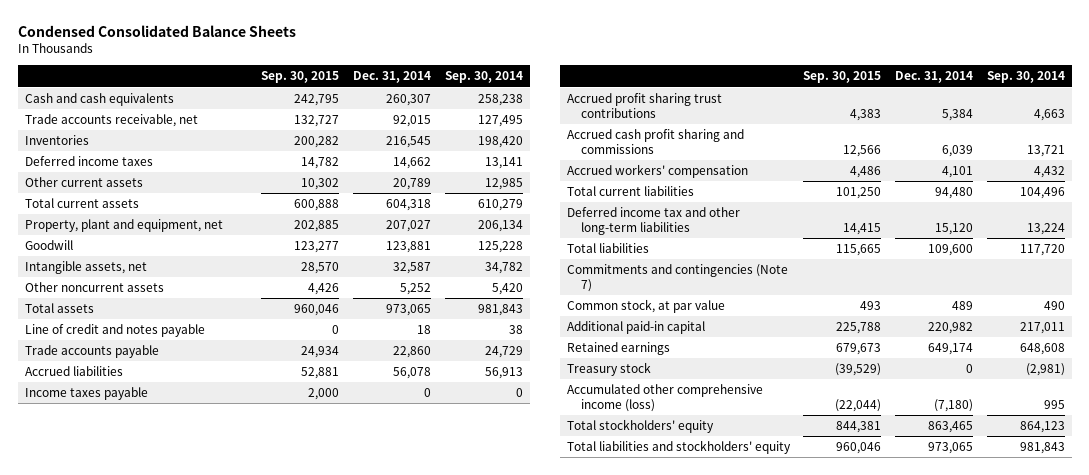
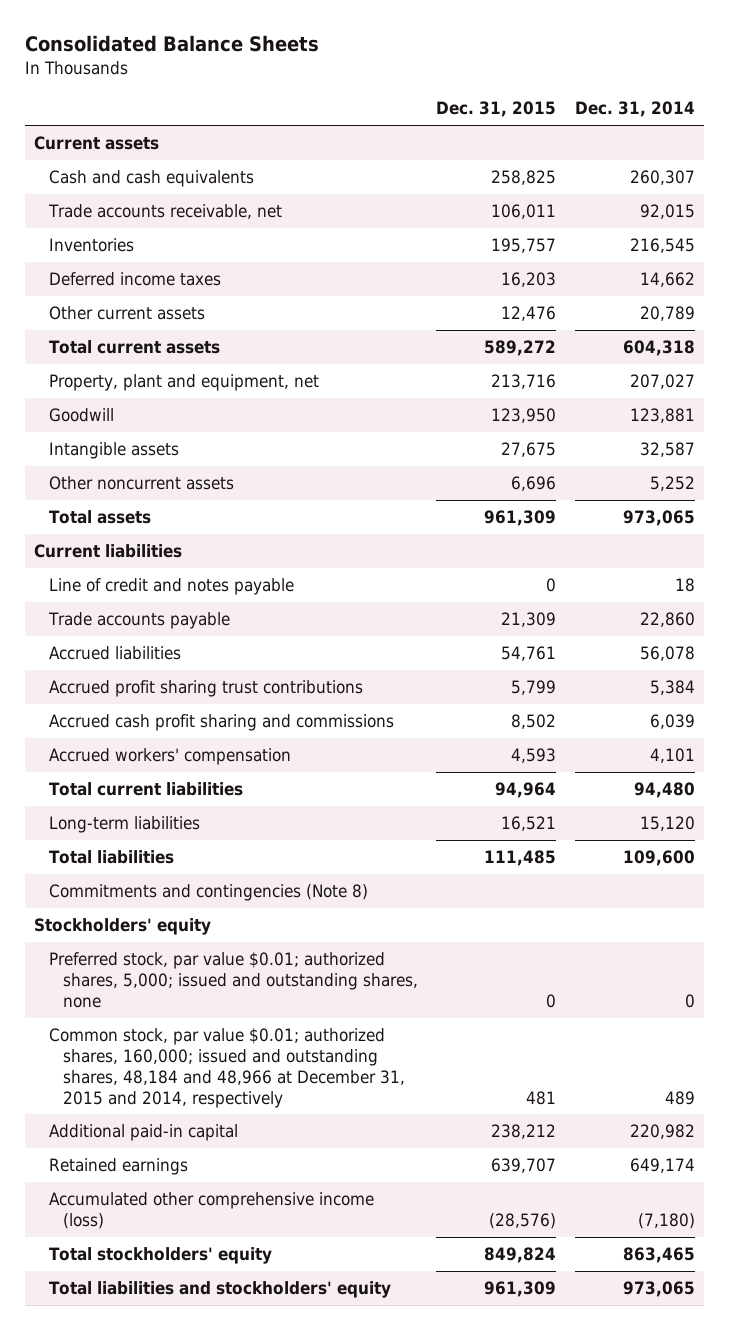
[17,24,296,37] Condensed Consolidated Balance Sheets -> [25,35,320,53] Consolidated Balance Sheets
[261,71,340,84] Sep. 30, 2015 -> none
[444,71,523,84] Sep. 30, 2014 -> none
none -> [436,101,557,118] Dec. 31, 2015
none -> [34,136,160,151] Current assets
[24,261,147,275] Intangible assets, net -> [48,442,179,460] Intangible assets
none -> [34,544,183,559] Current liabilities
[24,387,148,401] Income taxes payable -> none
[566,207,740,235] Deferred income tax and other long-term liabilities -> [48,816,200,834] Long-term liabilities
[566,264,788,292] Commitments and contingencies (Note 7) -> [48,884,368,902] Commitments and contingencies (Note 8)
none -> [34,918,212,936] Stockholders' equity
none -> [48,952,419,1008] Preferred stock, par value $0.01; authorized shares, 5,000; issued and outstanding shares, none
[566,299,725,314] Common stock, at par value -> [48,1028,406,1108] Common stock, par value $0.01; authorized shares, 160,000; issued and outstanding shares, 48,184 and 48,966 at December 31, 2015 and 2014, respectively
[566,362,651,377] Treasury stock -> none

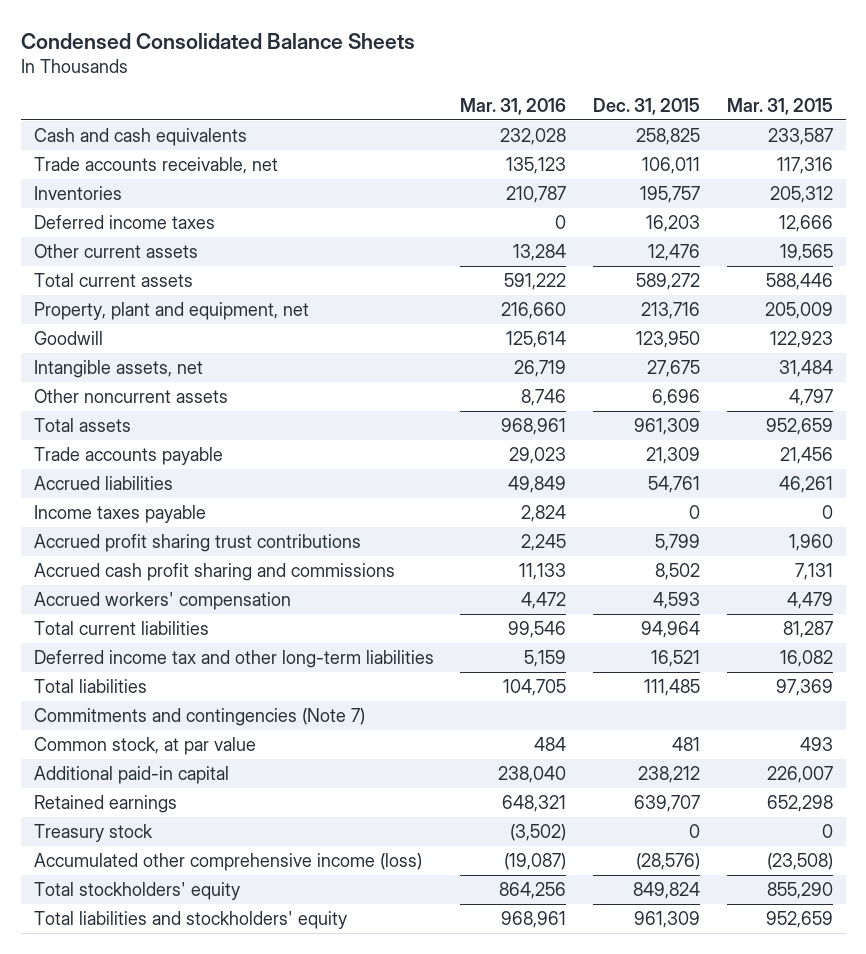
[25,35,320,53] Consolidated Balance Sheets -> [20,32,415,49] Condensed Consolidated Balance Sheets
[574,101,695,118] Dec. 31, 2014 -> none
none -> [460,97,567,115] Mar. 31, 2016
none -> [726,97,833,115] Mar. 31, 2015
[34,136,160,151] Current assets -> none
[48,442,179,460] Intangible assets -> [33,359,203,378] Intangible assets, net
[34,544,183,559] Current liabilities -> none
[48,578,294,596] Line of credit and notes payable -> none
none -> [33,504,206,523] Income taxes payable
[48,816,200,834] Long-term liabilities -> [33,649,434,668] Deferred income tax and other long-term liabilities
[34,918,212,936] Stockholders' equity -> none
[48,952,419,1008] Preferred stock, par value $0.01; authorized shares, 5,000; issued and outstanding shares, none -> none
[48,884,368,902] Commitments and contingencies (Note 8) -> [33,707,365,726] Commitments and contingencies (Note 7)
[48,1028,406,1108] Common stock, par value $0.01; authorized shares, 160,000; issued and outstanding shares, 48,184 and 48,966 at December 31, 2015 and 2014, respectively -> [33,736,256,755] Common stock, at par value
none -> [33,823,153,842] Treasury stock

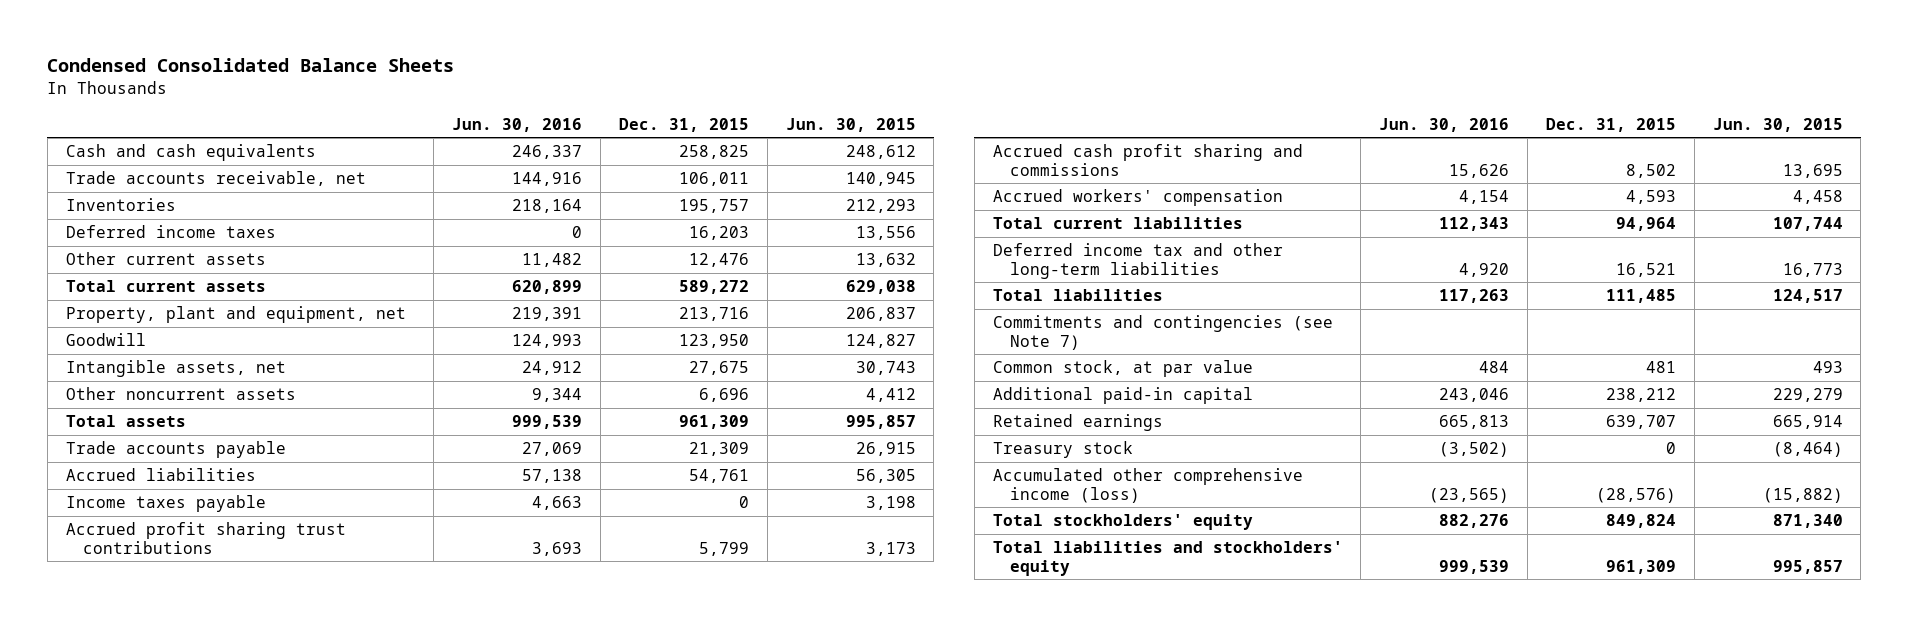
[460,97,567,115] Mar. 31, 2016 -> none
[726,97,833,115] Mar. 31, 2015 -> none
none -> [452,117,583,132] Jun. 30, 2016
none -> [785,117,916,132] Jun. 30, 2015
[33,707,365,726] Commitments and contingencies (Note 7) -> [992,315,1333,350] Commitments and contingencies (see Note 7)

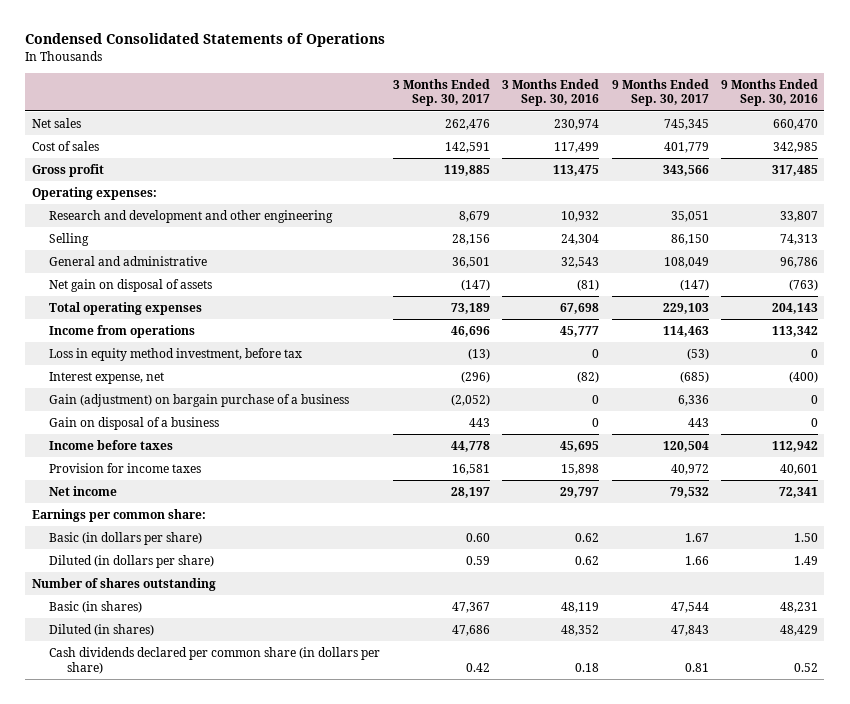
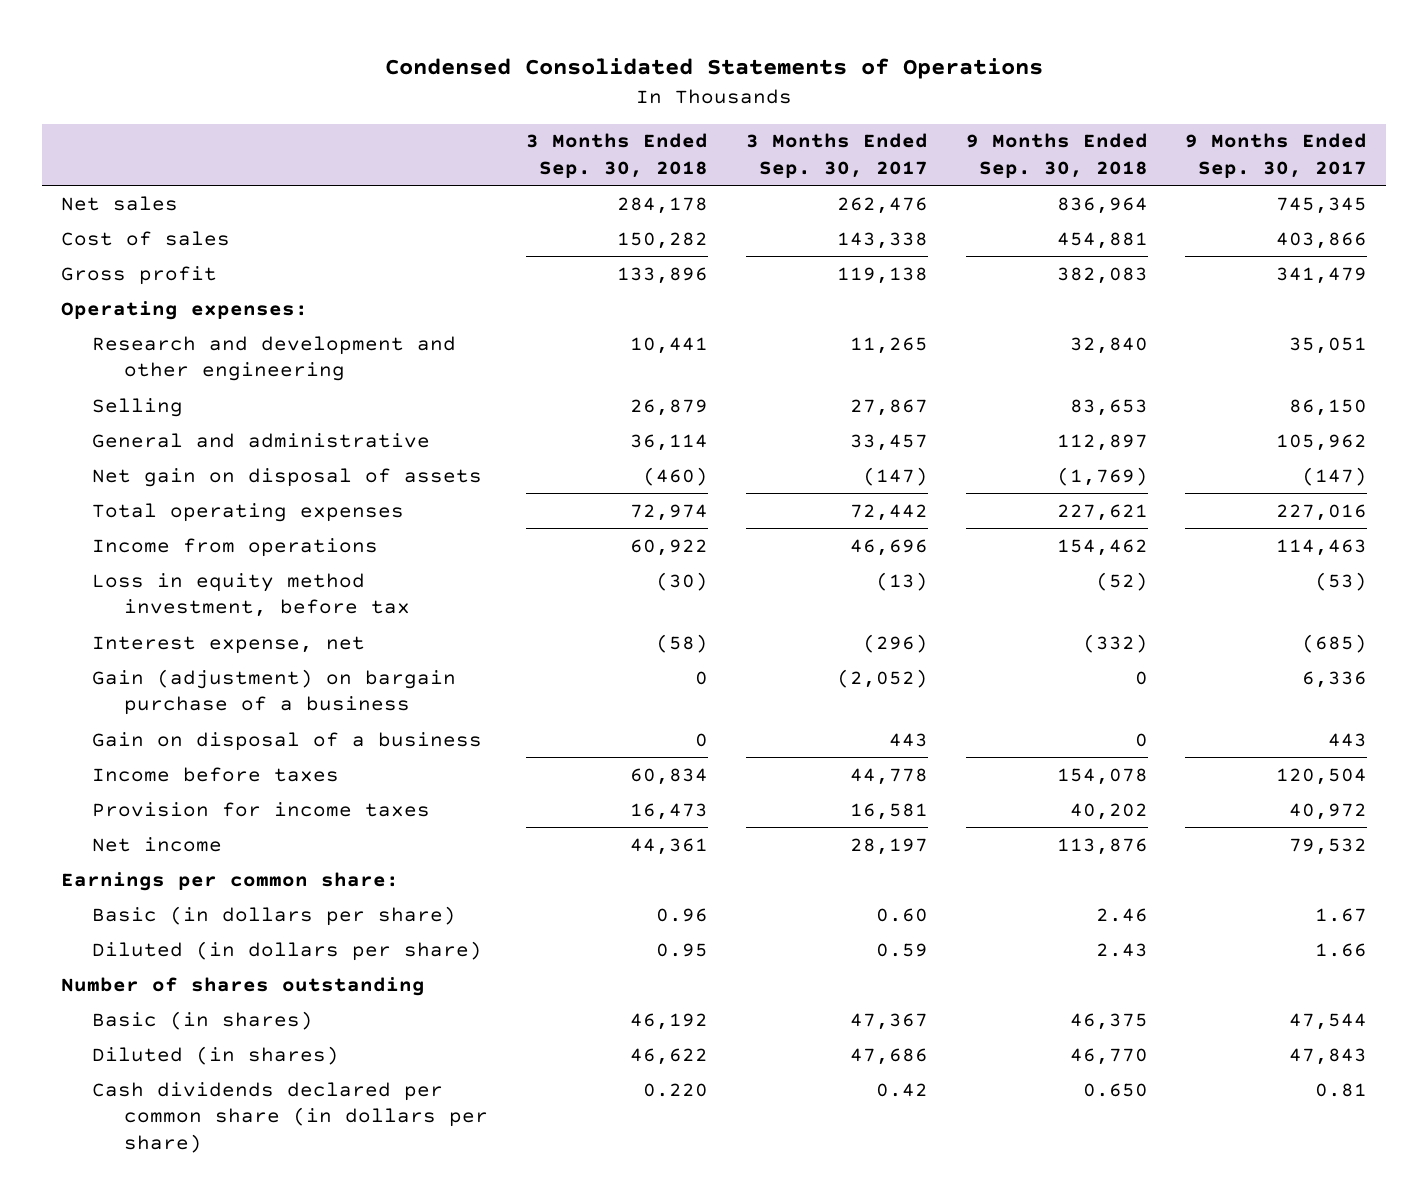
[502,78,600,107] 3 Months Ended Sep. 30, 2016 -> none
[721,78,819,107] 9 Months Ended Sep. 30, 2016 -> none
none -> [525,133,708,179] 3 Months Ended Sep. 30, 2018
none -> [965,133,1148,179] 9 Months Ended Sep. 30, 2018
[444,142,490,154] 142,591 -> [836,231,928,249] 143,338
[663,142,709,154] 401,779 -> [1276,231,1368,249] 403,866
[443,165,490,177] 119,885 -> [836,266,928,284] 119,138
[662,165,709,177] 343,566 -> [1276,266,1368,284] 341,479
[458,211,490,223] 8,679 -> [849,336,928,354] 11,265
[451,234,490,246] 28,156 -> [849,398,928,416] 27,867
[451,257,490,269] 36,501 -> [849,433,928,451] 33,457
[663,257,709,269] 108,049 -> [1276,433,1368,451] 105,962
[450,303,490,315] 73,189 -> [849,503,928,521] 72,442
[662,303,709,315] 229,103 -> [1276,503,1368,521] 227,016

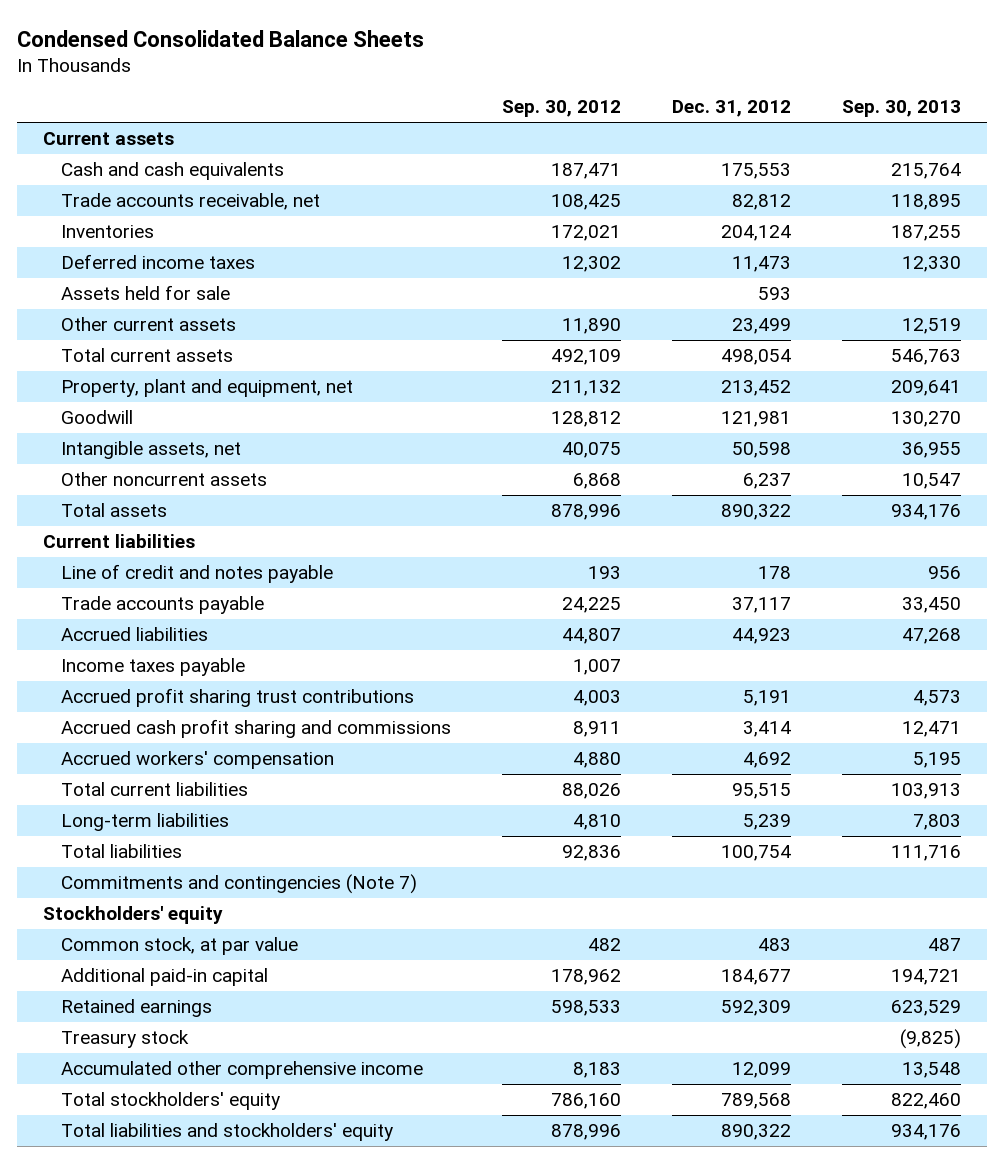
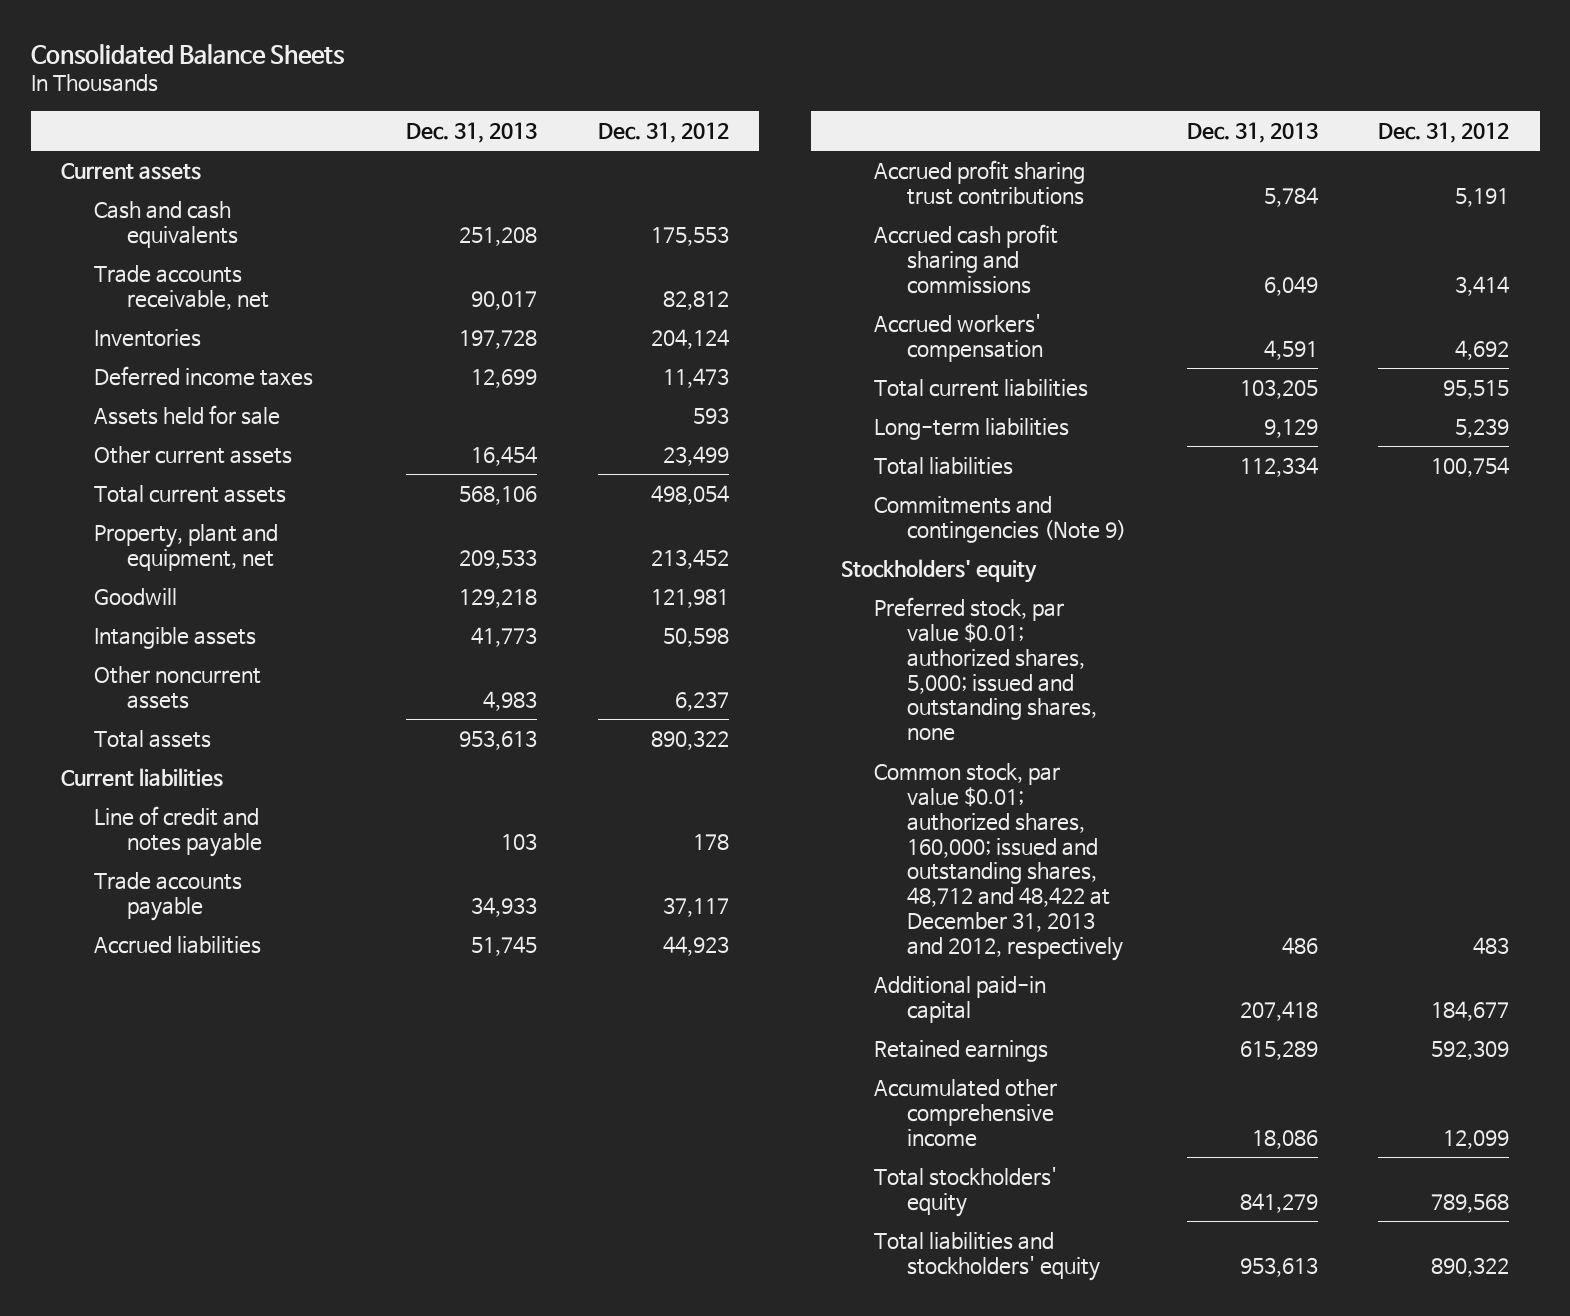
[16,29,424,47] Condensed Consolidated Balance Sheets -> [30,43,345,65] Consolidated Balance Sheets
[502,100,622,118] Sep. 30, 2012 -> none
[842,100,962,118] Sep. 30, 2013 -> none
none -> [406,122,538,144] Dec. 31, 2013
[61,441,242,460] Intangible assets, net -> [93,627,256,650] Intangible assets
[61,658,246,677] Income taxes payable -> none
[61,874,418,895] Commitments and contingencies (Note 7) -> [874,496,1126,543] Commitments and contingencies (Note 9)
none -> [874,597,1097,742] Preferred stock, par value $0.01; authorized shares, 5,000; issued and outstanding shares, none
[61,937,299,956] Common stock, at par value -> [874,763,1123,962] Common stock, par value $0.01; authorized shares, 160,000; issued and outstanding shares, 48,712 and 48,422 at December 31, 2013 and 2012, respectively
[61,1030,190,1049] Treasury stock -> none

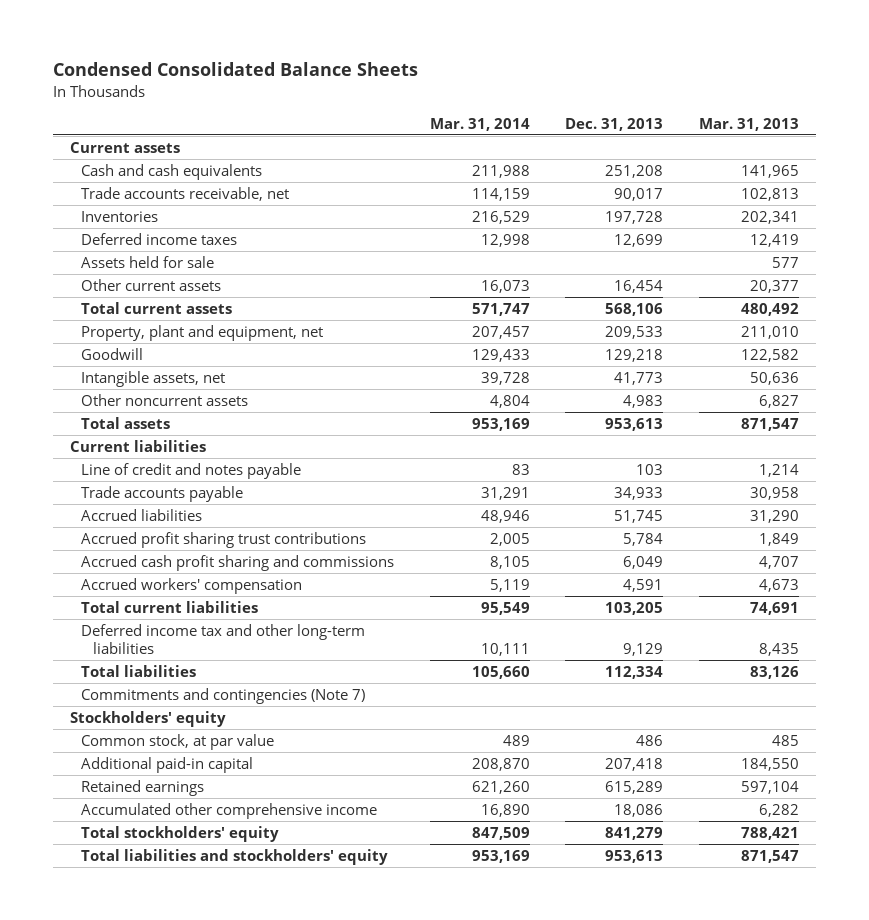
[30,43,345,65] Consolidated Balance Sheets -> [52,62,418,77] Condensed Consolidated Balance Sheets
[597,122,729,144] Dec. 31, 2012 -> none
none -> [429,117,530,131] Mar. 31, 2014
none -> [698,117,799,131] Mar. 31, 2013
[93,627,256,650] Intangible assets -> [81,370,226,387] Intangible assets, net
[874,418,1070,441] Long-term liabilities -> [81,623,366,655] Deferred income tax and other long-term liabilities
[874,496,1126,543] Commitments and contingencies (Note 9) -> [81,687,366,704] Commitments and contingencies (Note 7)
[874,597,1097,742] Preferred stock, par value $0.01; authorized shares, 5,000; issued and outstanding shares, none -> none
[874,763,1123,962] Common stock, par value $0.01; authorized shares, 160,000; issued and outstanding shares, 48,712 and 48,422 at December 31, 2013 and 2012, respectively -> [81,733,275,750] Common stock, at par value

